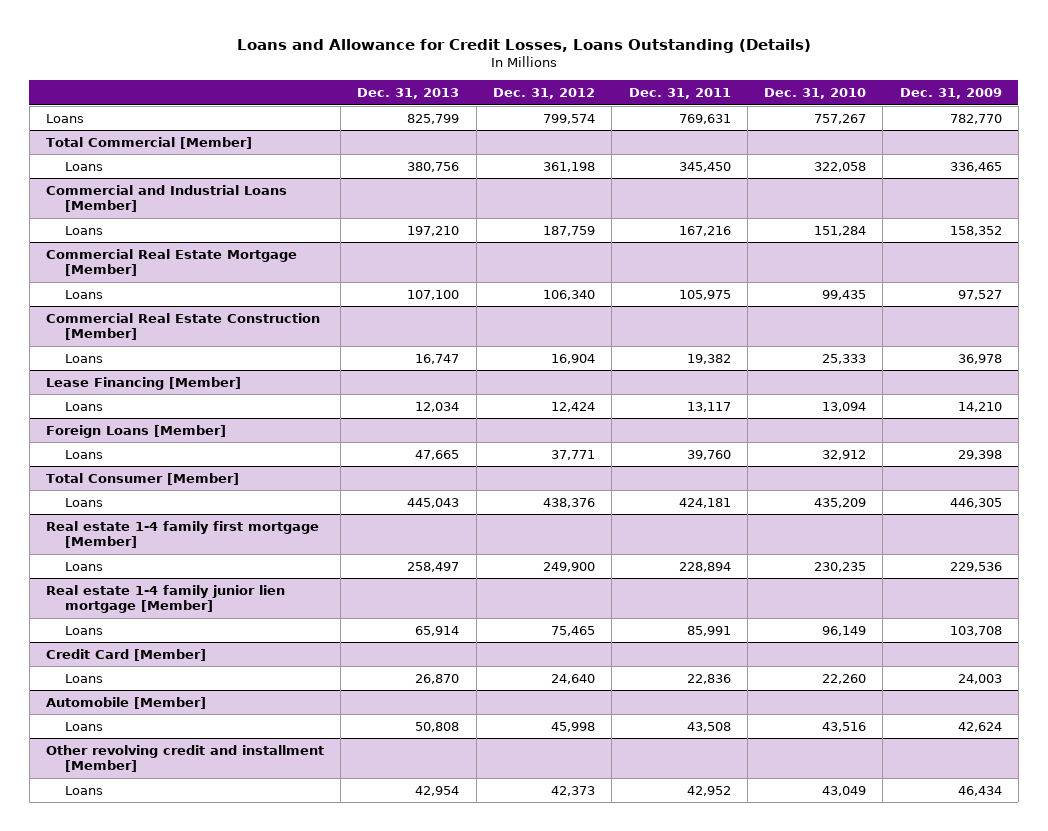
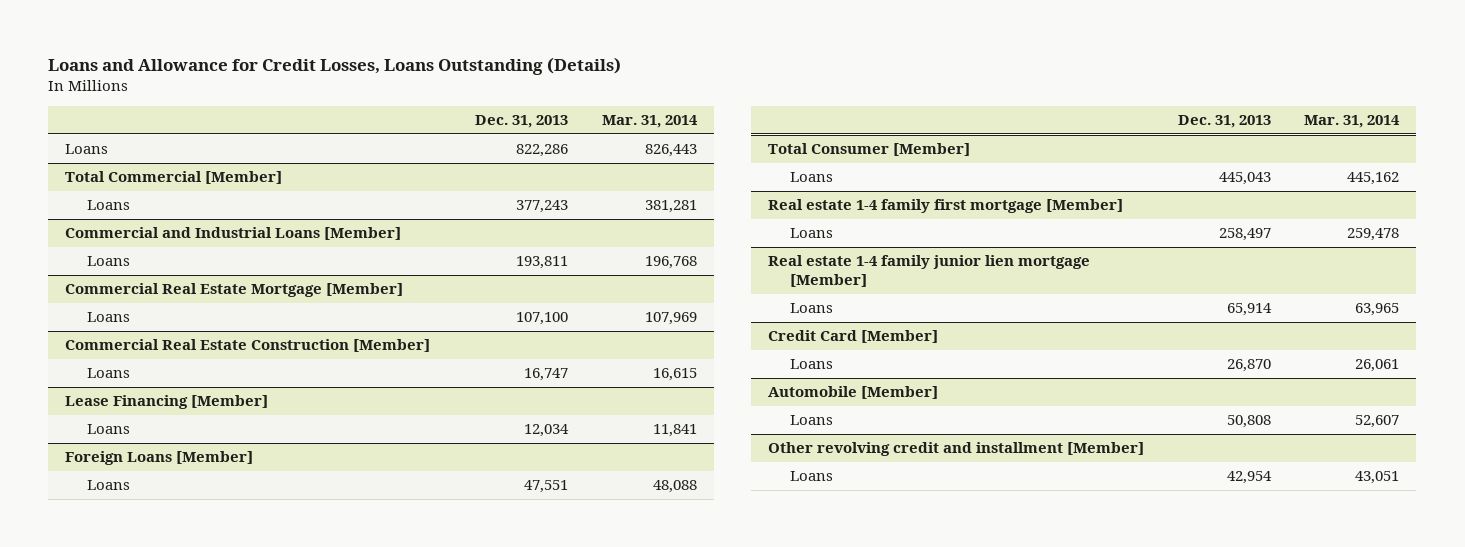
[492,88,595,100] Dec. 31, 2012 -> none
[628,88,731,100] Dec. 31, 2011 -> none
[764,88,867,100] Dec. 31, 2010 -> none
[899,88,1002,100] Dec. 31, 2009 -> none
none -> [601,115,698,129] Mar. 31, 2014
[407,113,460,124] 825,799 -> [516,144,569,158] 822,286
[407,161,460,172] 380,756 -> [516,200,569,214] 377,243
[407,225,460,236] 197,210 -> [516,256,569,270] 193,811
[415,449,460,460] 47,665 -> [524,480,569,494] 47,551

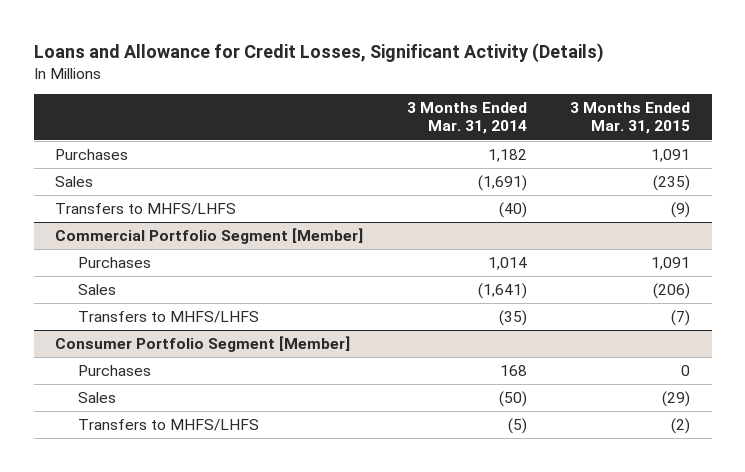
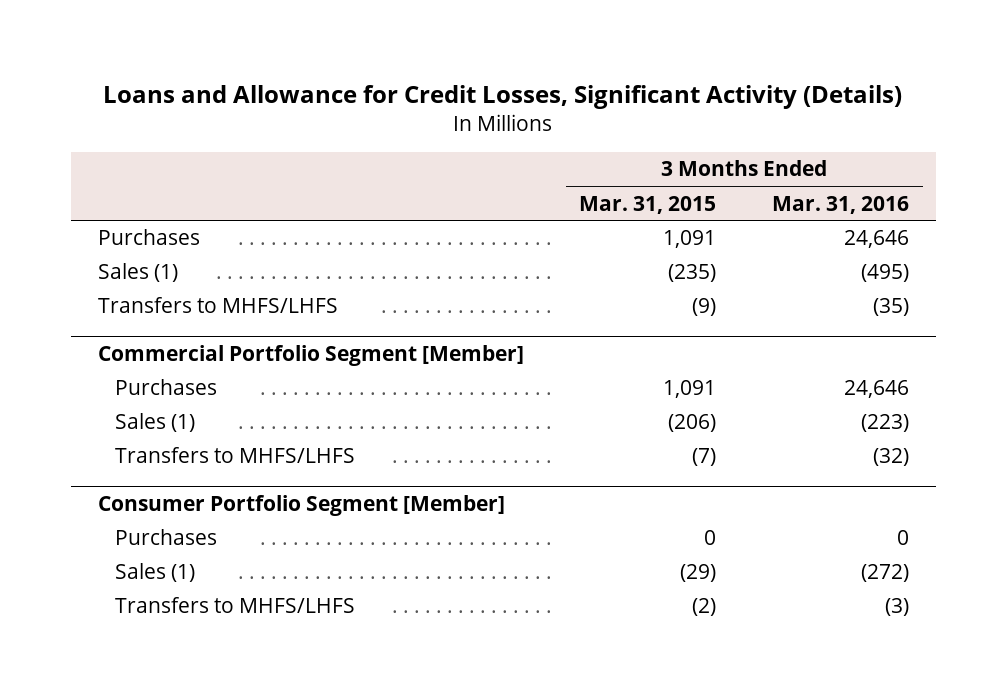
[406,102,527,135] 3 Months Ended Mar. 31, 2014 -> none
none -> [771,195,909,214] Mar. 31, 2016
[55,176,94,188] Sales -> [98,263,179,283] Sales (1)
[77,284,116,296] Sales -> [115,413,196,433] Sales (1)
[77,392,116,404] Sales -> [115,563,196,583] Sales (1)

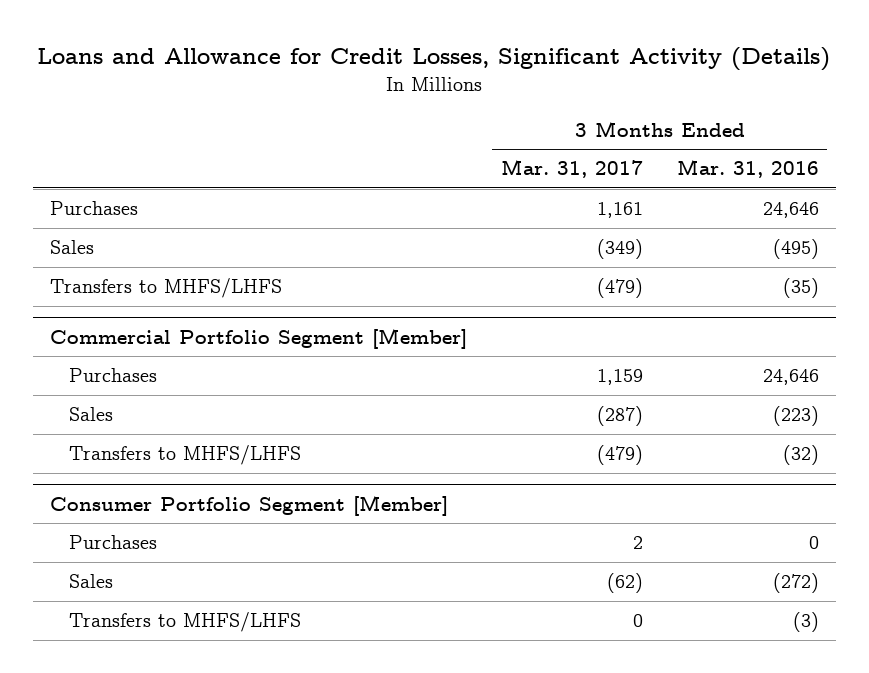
[579,195,717,214] Mar. 31, 2015 -> none
none -> [500,159,643,179] Mar. 31, 2017
[98,263,179,283] Sales (1) -> [49,240,94,255] Sales
[115,413,196,433] Sales (1) -> [68,407,113,422] Sales
[115,563,196,583] Sales (1) -> [68,574,113,589] Sales

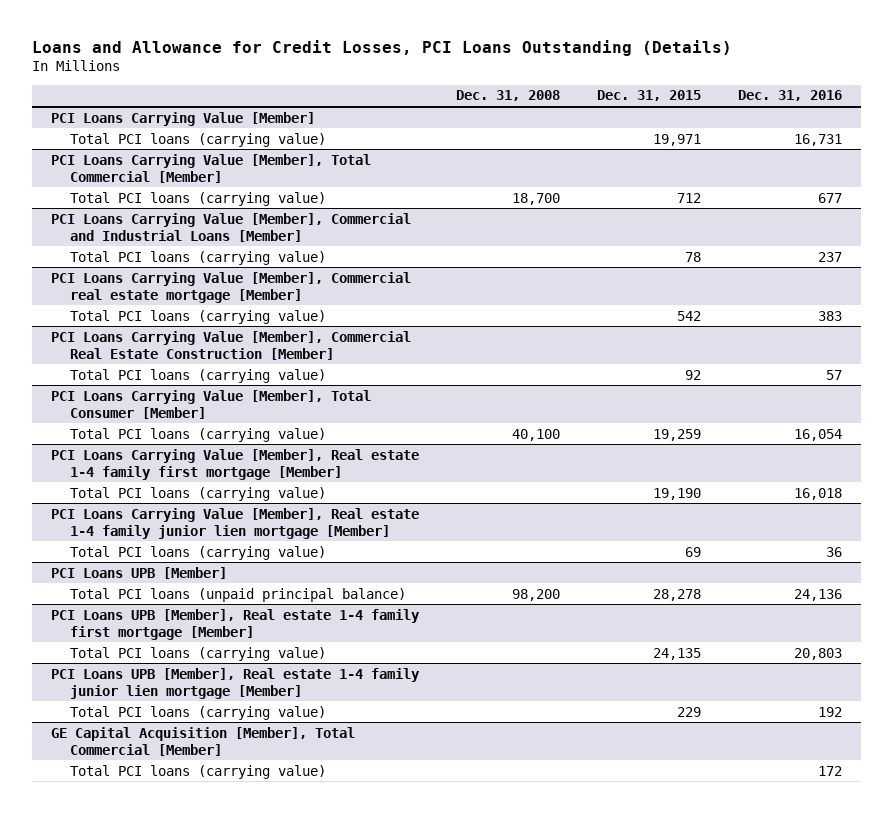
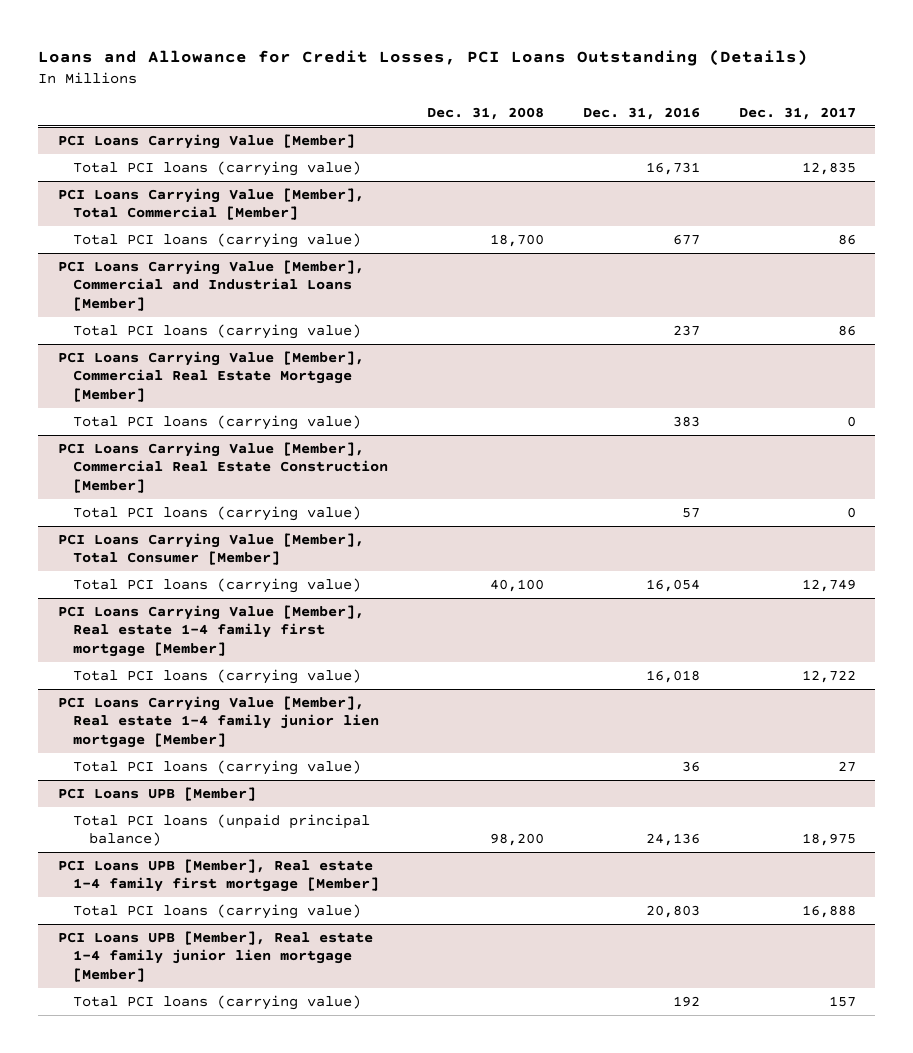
[597,90,702,102] Dec. 31, 2015 -> none
none -> [738,106,856,120] Dec. 31, 2017
[50,271,411,303] PCI Loans Carrying Value [Member], Commercial real estate mortgage [Member] -> [57,351,364,402] PCI Loans Carrying Value [Member], Commercial Real Estate Mortgage [Member]
[50,726,355,756] GE Capital Acquisition [Member], Total Commercial [Member] -> none
[70,764,327,779] Total PCI loans (carrying value) -> none

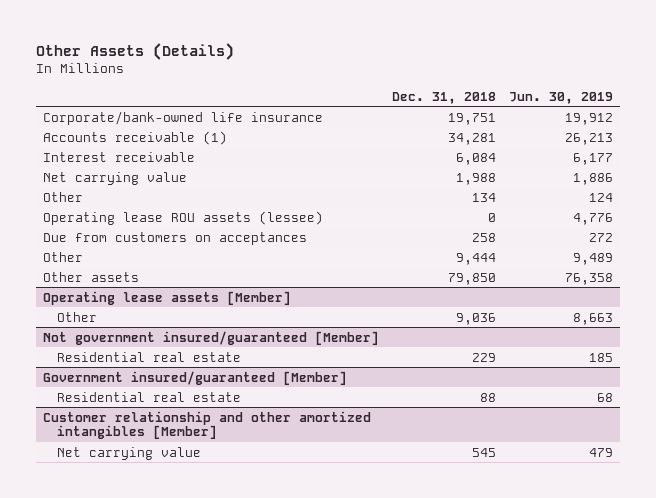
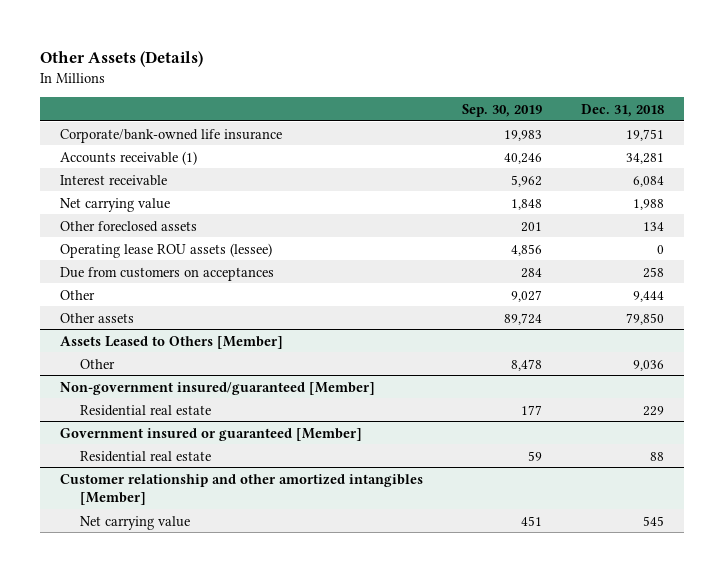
[509,91,614,104] Jun. 30, 2019 -> none
none -> [461,103,542,117] Sep. 30, 2019
[43,191,84,202] Other -> [59,220,197,232] Other foreclosed assets
[43,290,292,305] Operating lease assets [Member] -> [59,335,283,349] Assets Leased to Others [Member]
[43,330,380,345] Not government insured/guaranteed [Member] -> [59,381,375,395] Non-government insured/guaranteed [Member]
[43,370,348,385] Government insured/guaranteed [Member] -> [59,427,362,441] Government insured or guaranteed [Member]

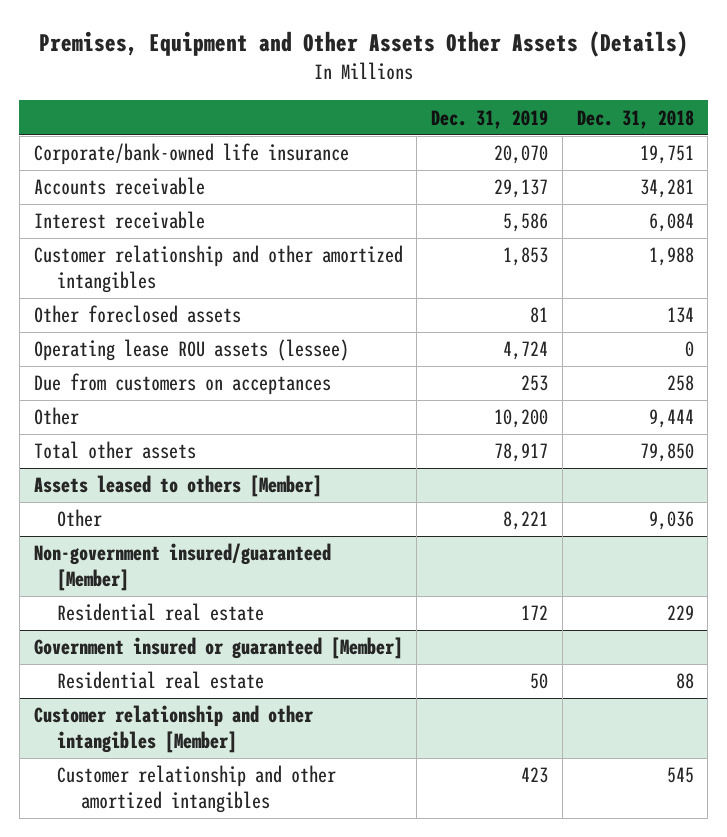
[39,50,203,67] Other Assets (Details) -> [38,31,688,58] Premises, Equipment and Other Assets Other Assets (Details)
[461,103,542,117] Sep. 30, 2019 -> none
none -> [431,109,549,129] Dec. 31, 2019
[59,150,197,165] Accounts receivable (1) -> [33,177,205,196] Accounts receivable
[59,197,170,212] Net carrying value -> [33,245,403,293] Customer relationship and other amortized intangibles
[59,312,134,323] Other assets -> [33,441,196,460] Total other assets
[59,335,283,349] Assets Leased to Others [Member] -> [33,475,322,498] Assets leased to others [Member]
[59,473,423,505] Customer relationship and other amortized intangibles [Member] -> [33,705,314,753] Customer relationship and other intangibles [Member]
[79,515,190,530] Net carrying value -> [57,765,337,813] Customer relationship and other amortized intangibles

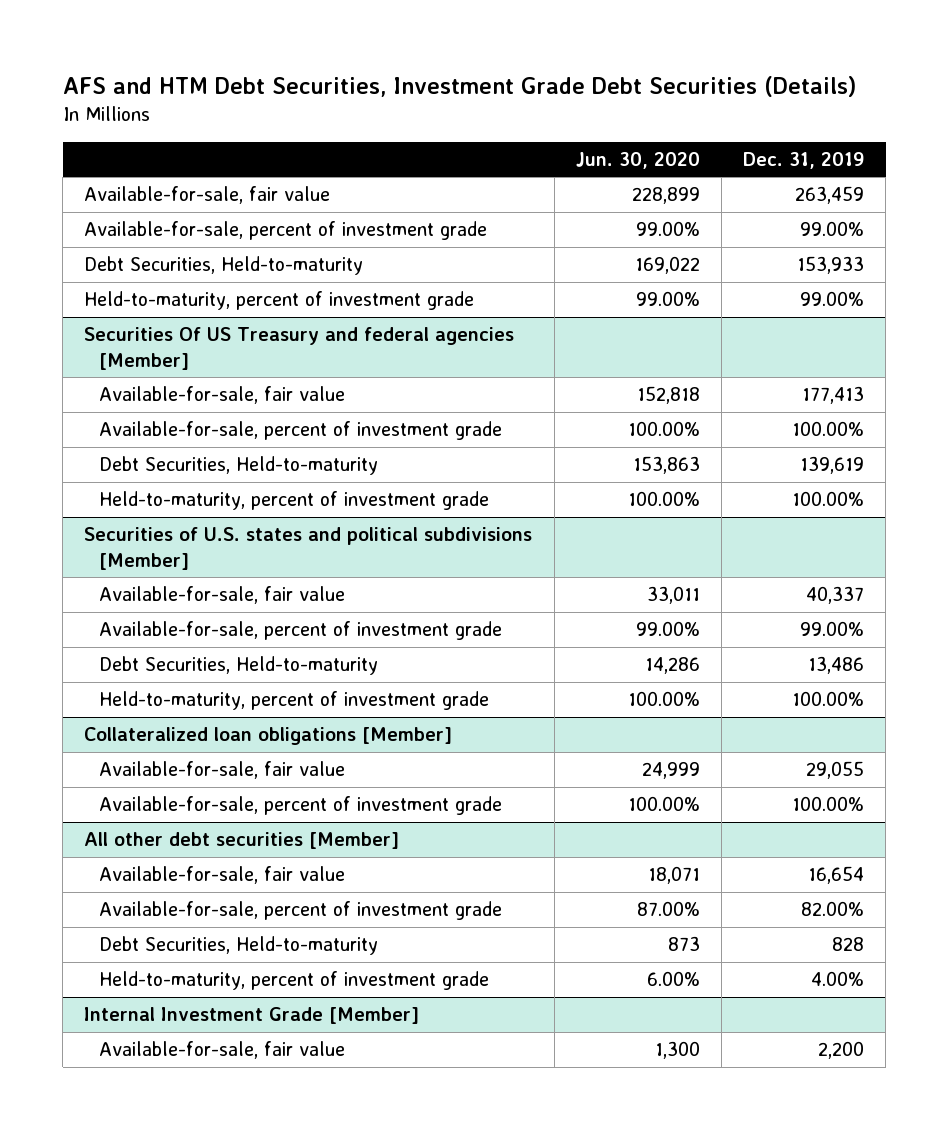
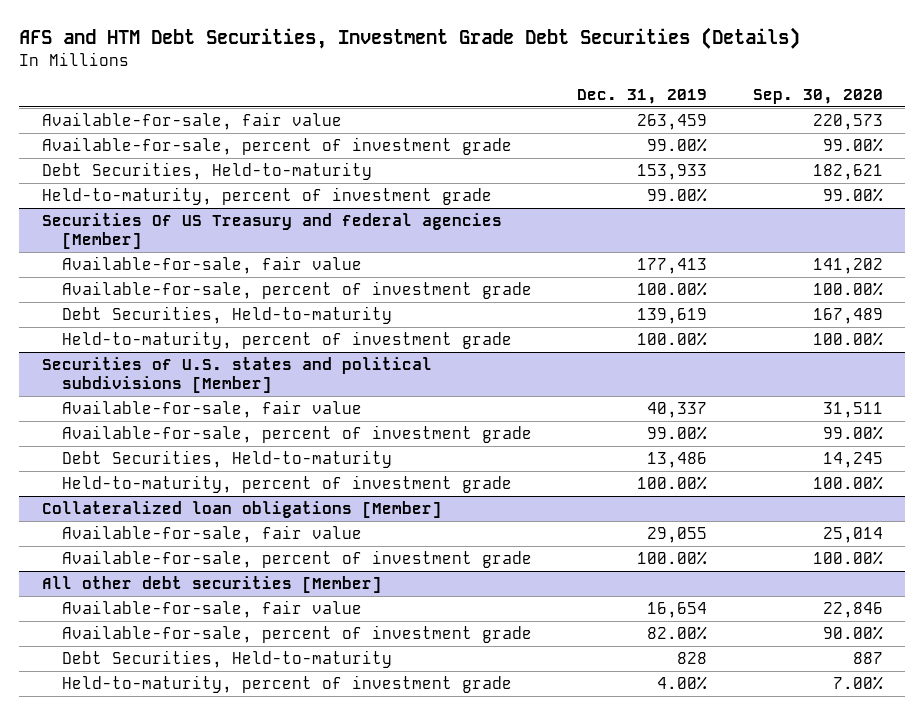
[575,151,700,169] Jun. 30, 2020 -> none
none -> [752,88,883,104] Sep. 30, 2020
[84,1007,420,1025] Internal Investment Grade [Member] -> none
[99,1041,346,1060] Available-for-sale, fair value -> none

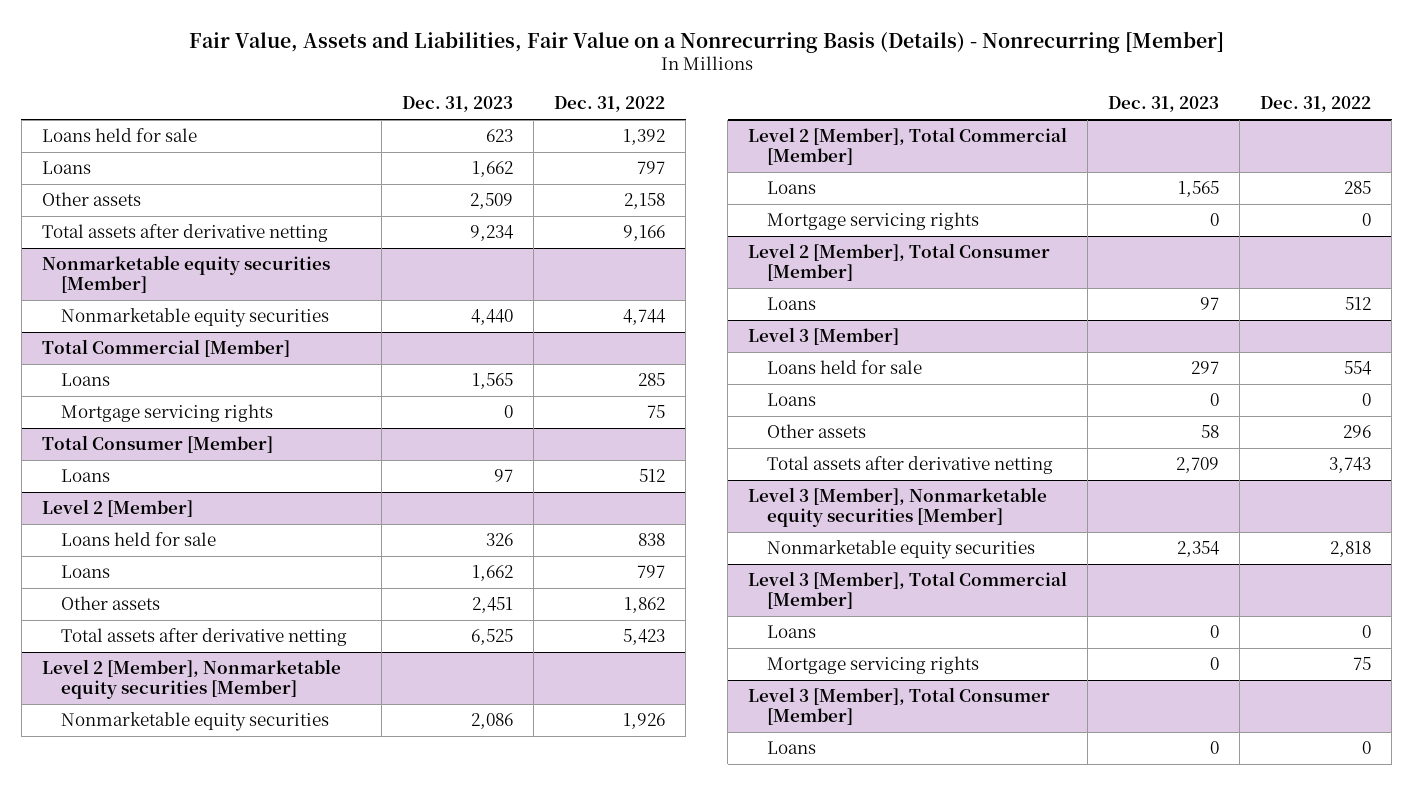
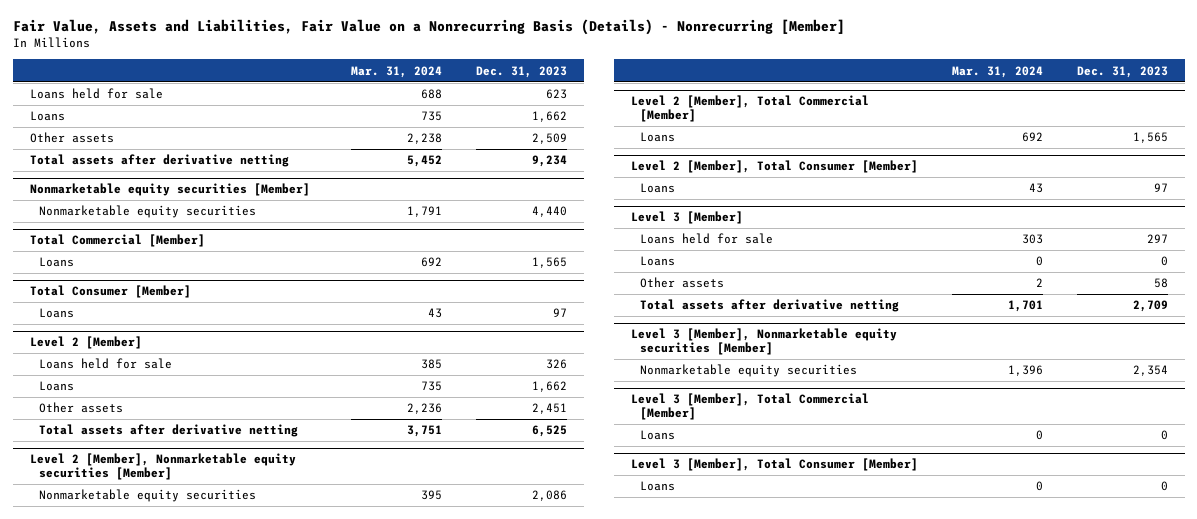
[554,96,666,113] Dec. 31, 2022 -> none
none -> [350,65,442,78] Mar. 31, 2024
[60,404,273,423] Mortgage servicing rights -> none
[766,212,979,231] Mortgage servicing rights -> none
[766,656,979,675] Mortgage servicing rights -> none

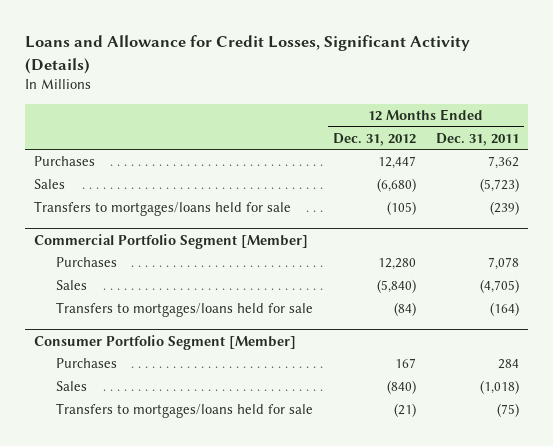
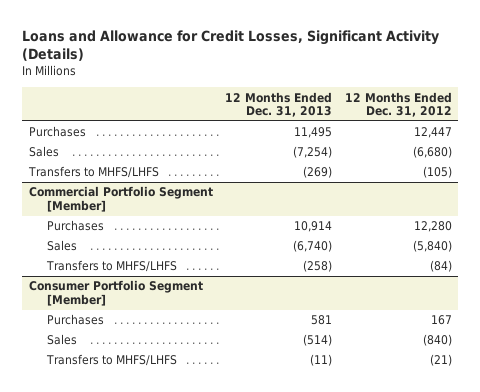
[435,132,519,146] Dec. 31, 2011 -> none
none -> [225,91,333,118] 12 Months Ended Dec. 31, 2013
[34,201,292,217] Transfers to mortgages/loans held for sale -> [27,166,159,179] Transfers to MHFS/LHFS
[56,302,314,318] Transfers to mortgages/loans held for sale -> [45,260,177,273] Transfers to MHFS/LHFS
[56,403,314,419] Transfers to mortgages/loans held for sale -> [45,354,177,367] Transfers to MHFS/LHFS

